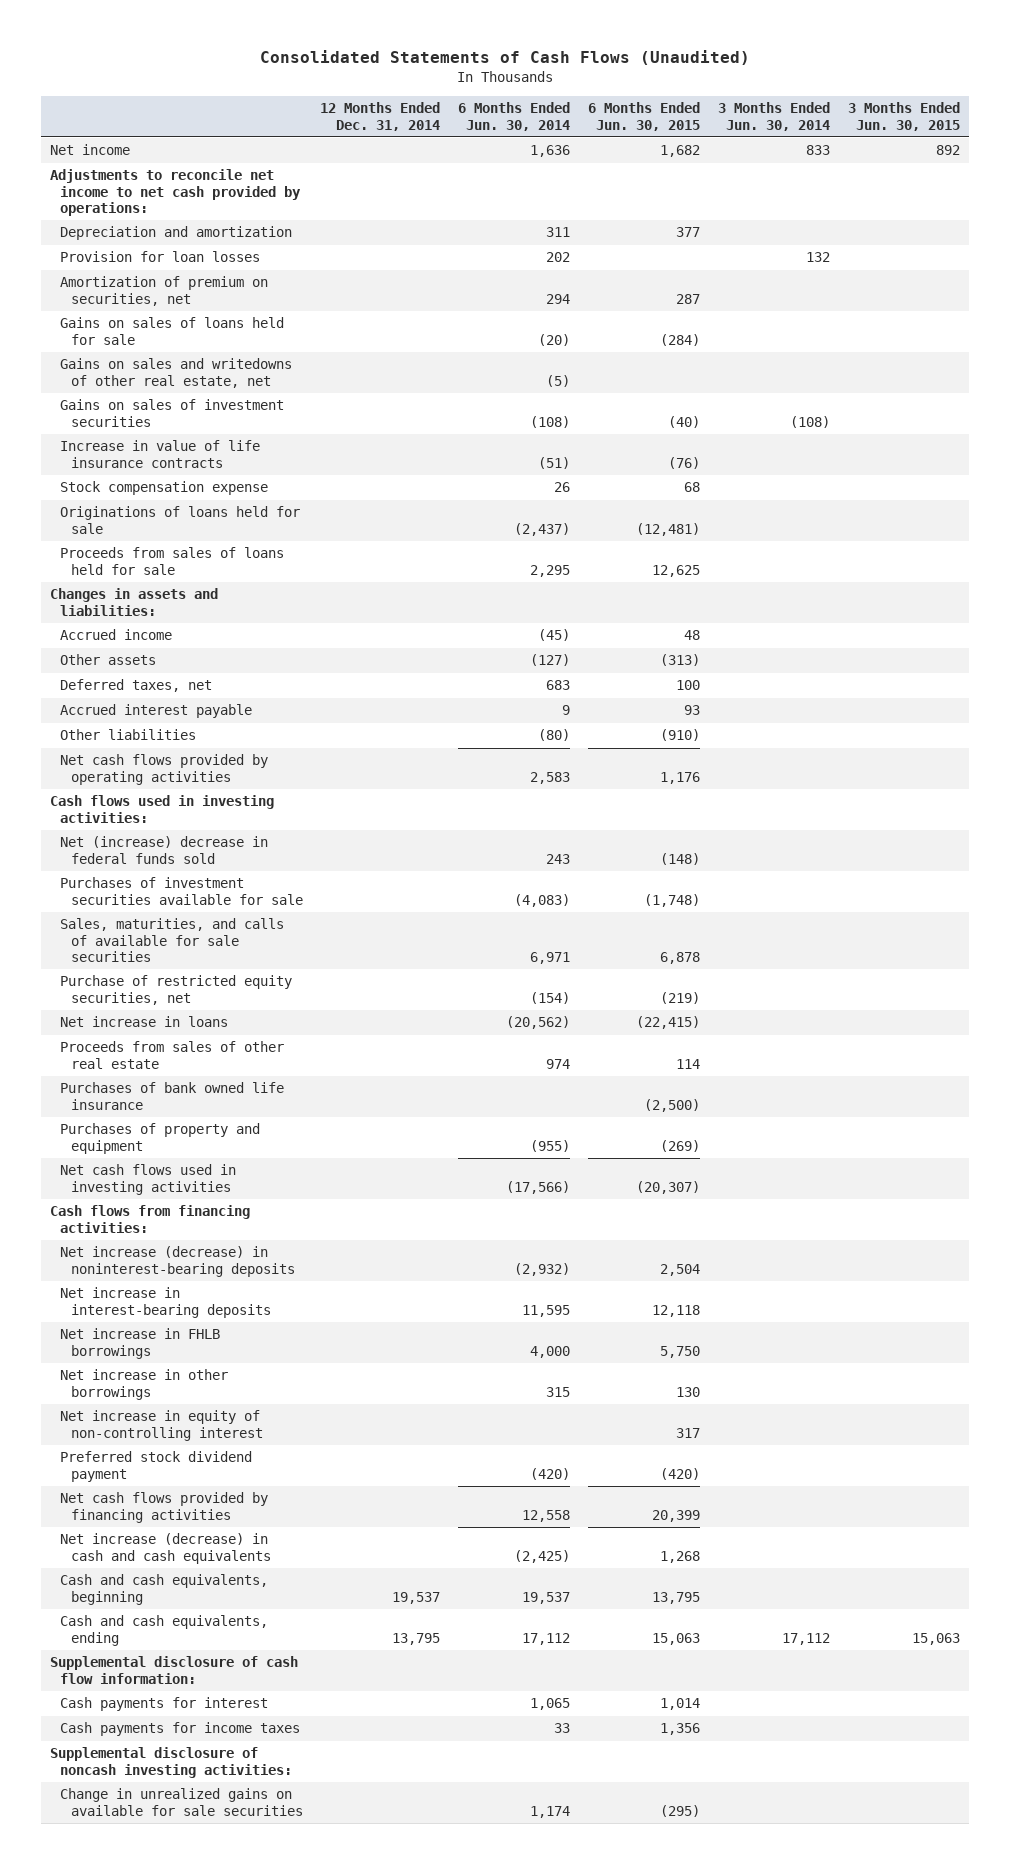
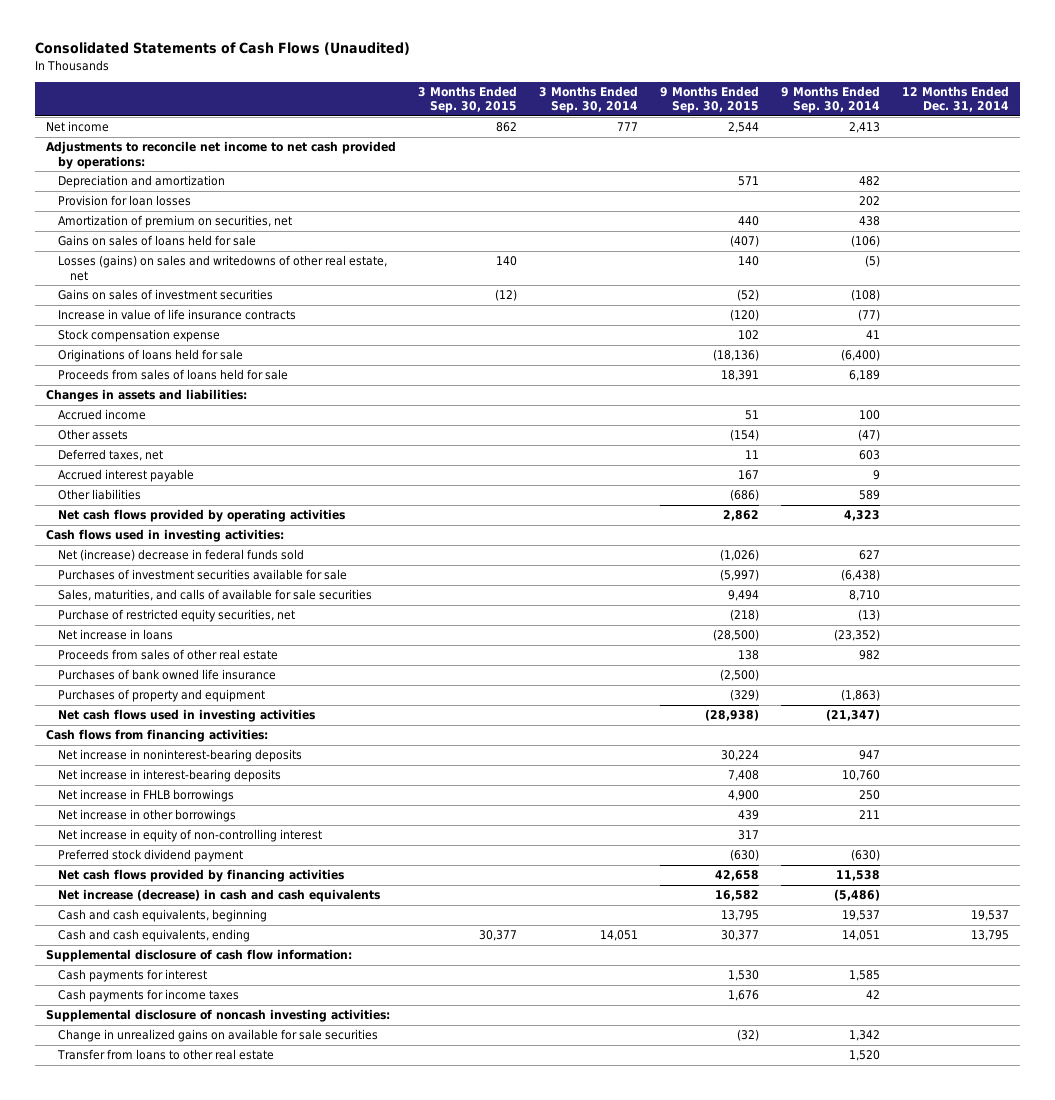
[458,102,571,131] 6 Months Ended Jun. 30, 2014 -> none
[588,102,701,131] 6 Months Ended Jun. 30, 2015 -> none
[718,102,831,131] 3 Months Ended Jun. 30, 2014 -> none
[848,102,961,131] 3 Months Ended Jun. 30, 2015 -> none
none -> [417,85,517,114] 3 Months Ended Sep. 30, 2015
none -> [538,85,638,114] 3 Months Ended Sep. 30, 2014
none -> [659,85,759,114] 9 Months Ended Sep. 30, 2015
none -> [780,85,880,114] 9 Months Ended Sep. 30, 2014
[60,358,293,388] Gains on sales and writedowns of other real estate, net -> [58,255,388,281] Losses (gains) on sales and writedowns of other real estate, net
[60,1246,295,1277] Net increase (decrease) in noninterest-bearing deposits -> [58,749,303,763] Net increase in noninterest-bearing deposits
none -> [57,1049,275,1061] Transfer from loans to other real estate

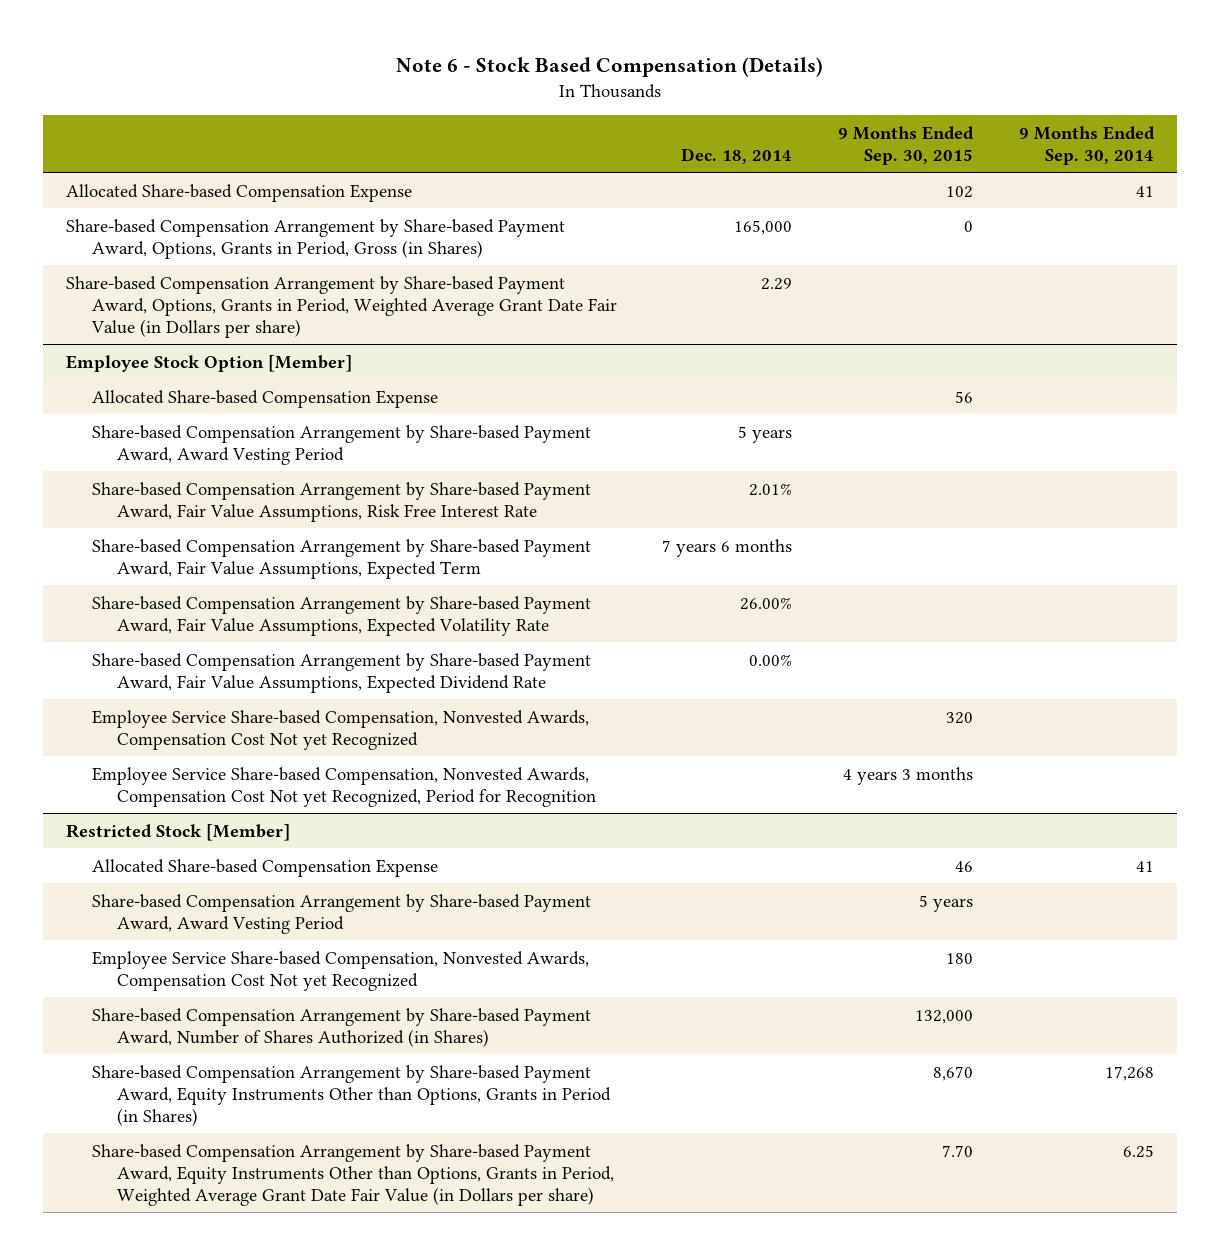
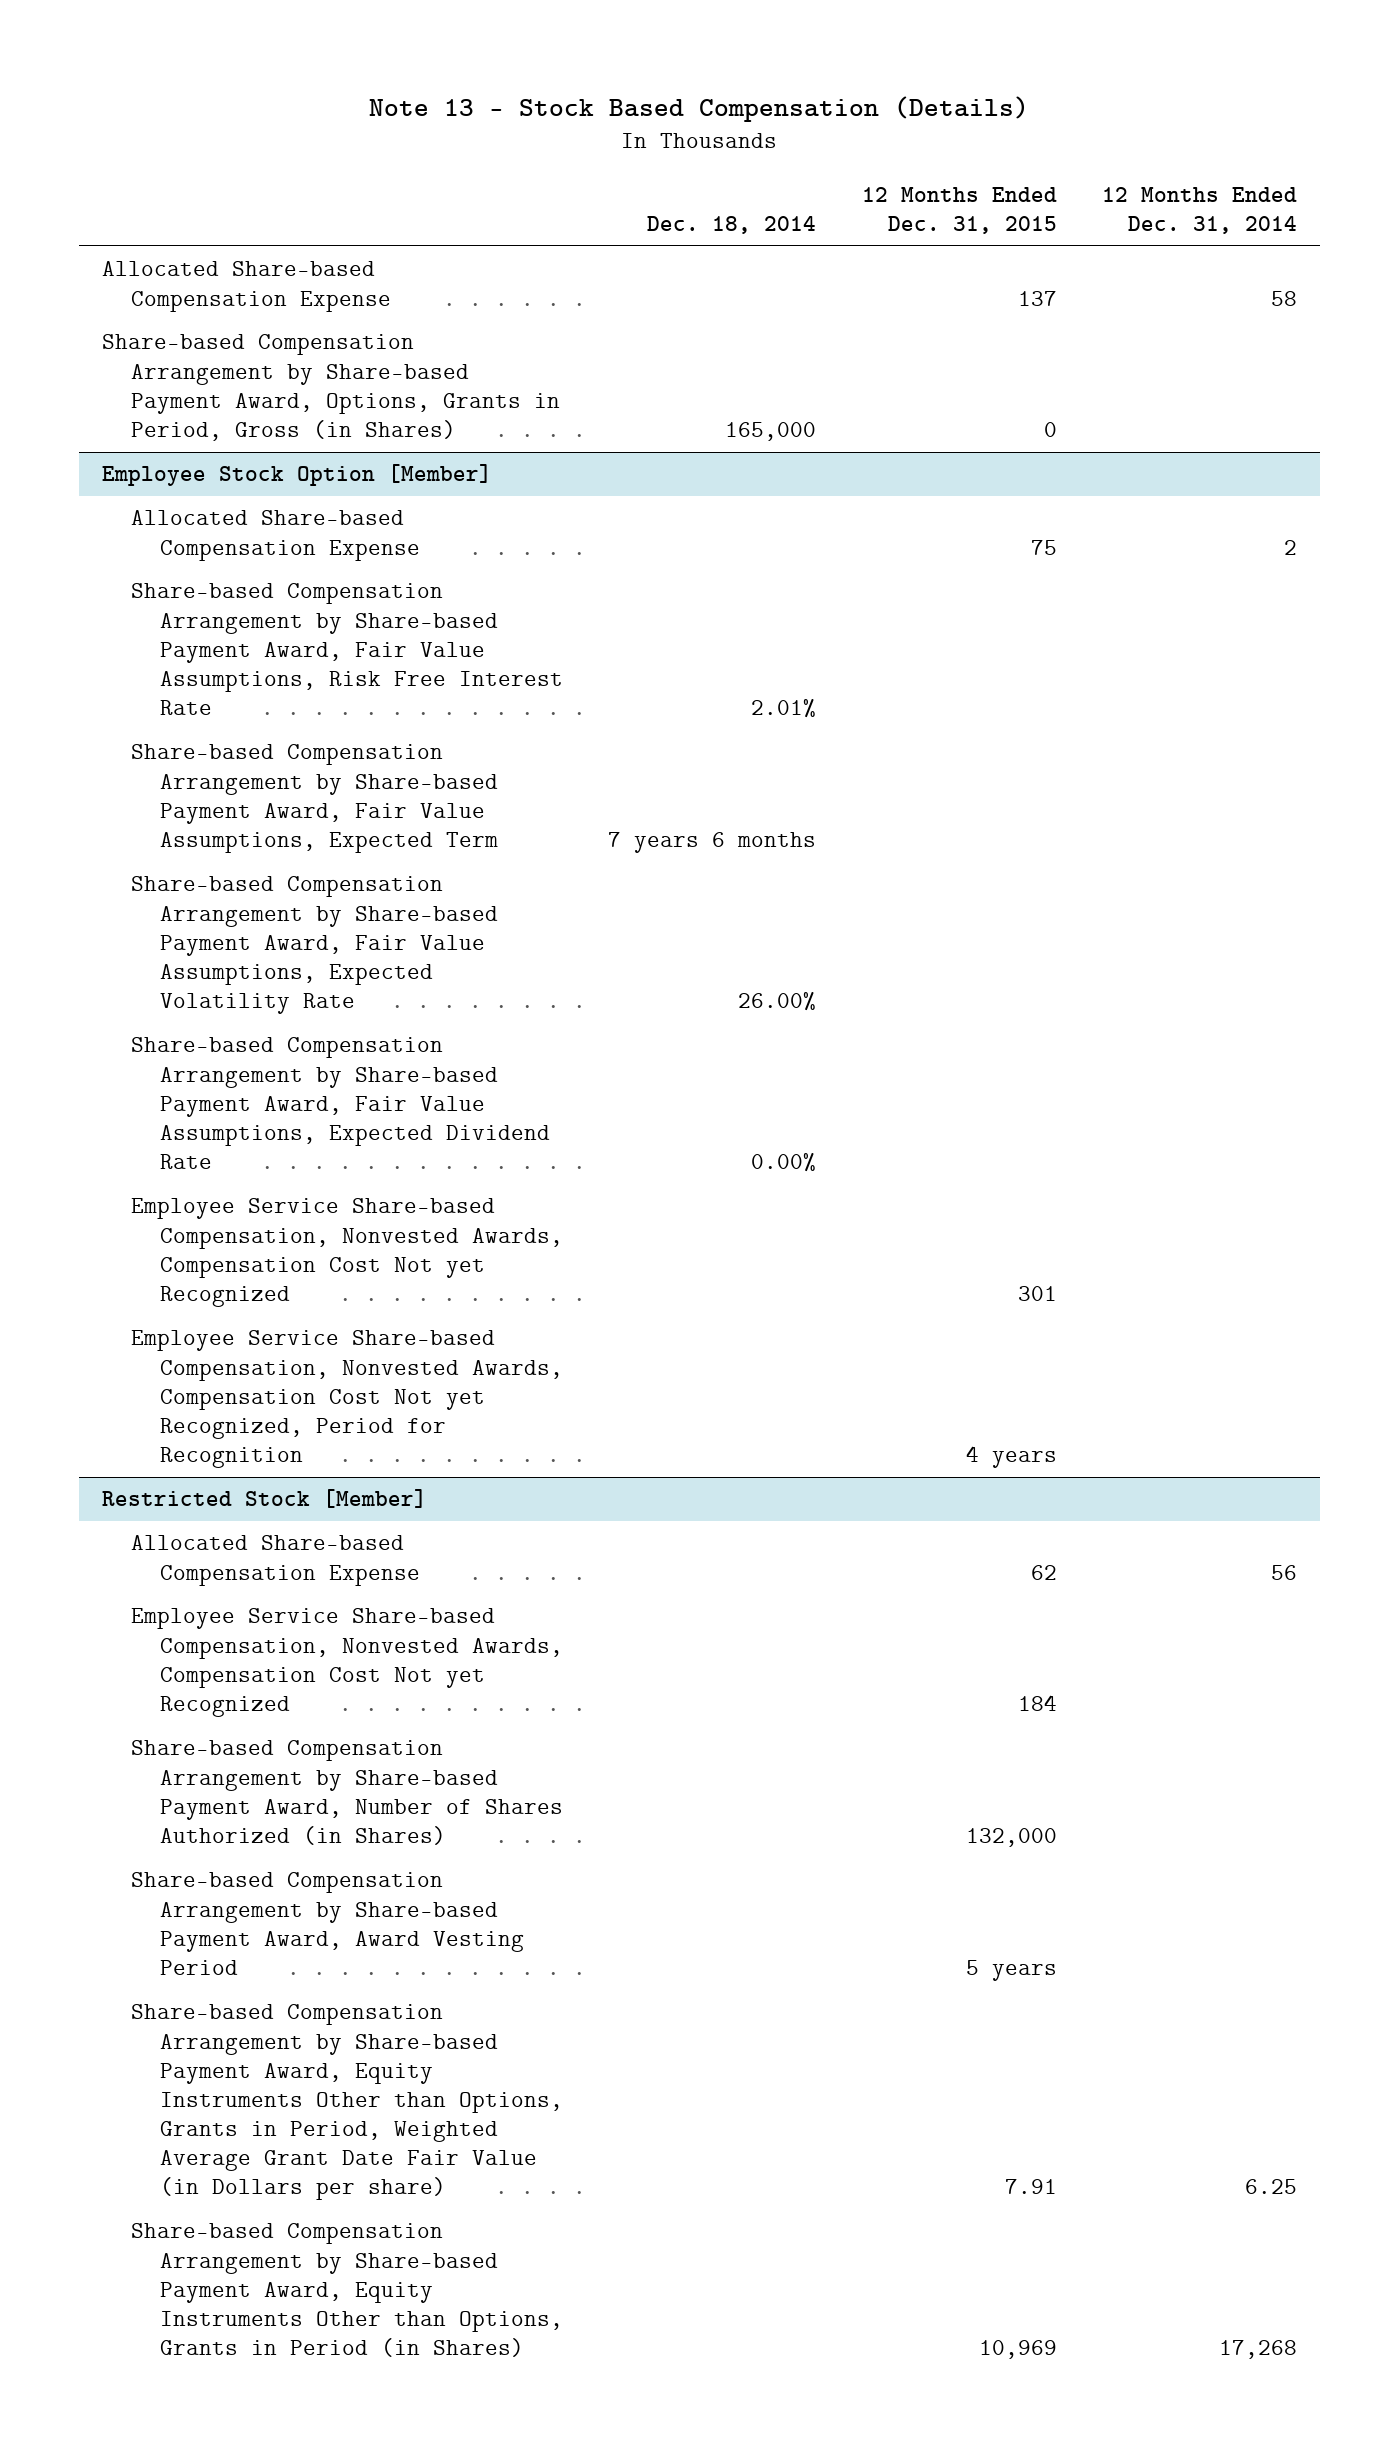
[396,56,824,77] Note 6 - Stock Based Compensation (Details) -> [369,96,1030,123] Note 13 - Stock Based Compensation (Details)
[838,125,975,165] 9 Months Ended Sep. 30, 2015 -> none
[1019,125,1156,165] 9 Months Ended Sep. 30, 2014 -> none
none -> [861,186,1057,234] 12 Months Ended Dec. 31, 2015
none -> [1102,186,1298,234] 12 Months Ended Dec. 31, 2014
[66,275,617,338] Share-based Compensation Arrangement by Share-based Payment Award, Options, Grants in Period, Weighted Average Grant Date Fair Value (in Dollars per share) -> none
[91,424,591,465] Share-based Compensation Arrangement by Share-based Payment Award, Award Vesting Period -> none
[91,893,591,934] Share-based Compensation Arrangement by Share-based Payment Award, Award Vesting Period -> [130,1872,524,1975] Share-based Compensation Arrangement by Share-based Payment Award, Award Vesting Period
[91,1064,612,1126] Share-based Compensation Arrangement by Share-based Payment Award, Equity Instruments Other than Options, Grants in Period (in Shares) -> [130,2223,563,2357] Share-based Compensation Arrangement by Share-based Payment Award, Equity Instruments Other than Options, Grants in Period (in Shares)

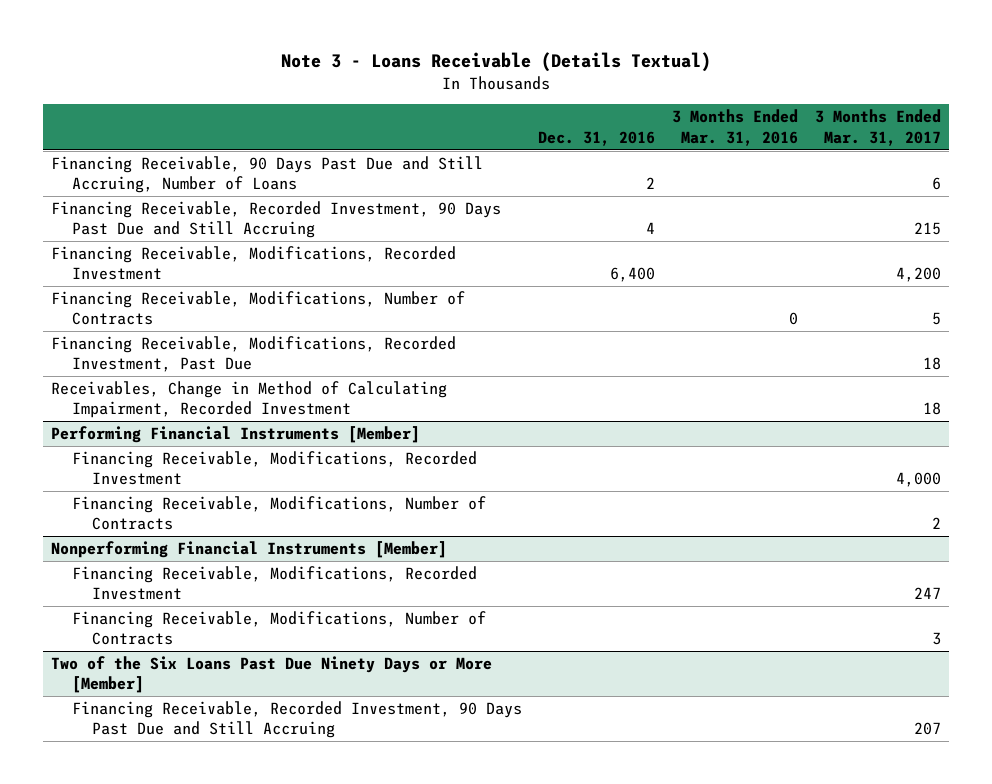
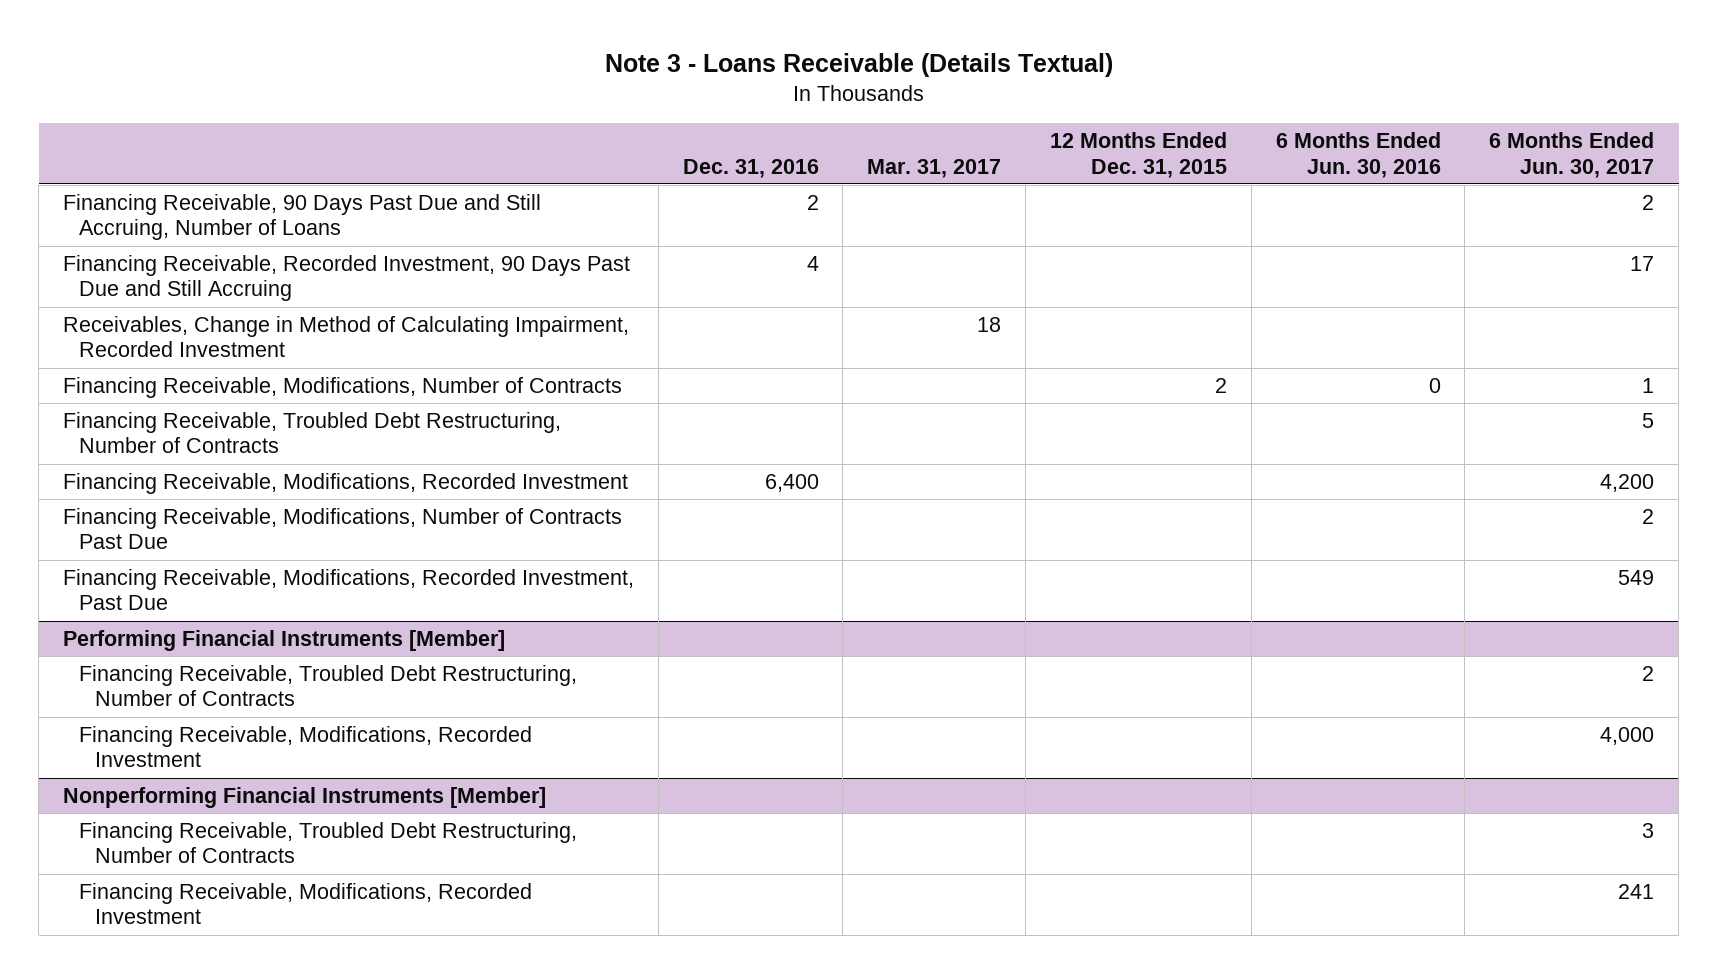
[672,109,799,146] 3 Months Ended Mar. 31, 2016 -> none
[814,109,941,146] 3 Months Ended Mar. 31, 2017 -> none
none -> [867,158,1002,178] Mar. 31, 2017
none -> [1049,132,1227,178] 12 Months Ended Dec. 31, 2015
none -> [1275,132,1441,178] 6 Months Ended Jun. 30, 2016
none -> [1489,132,1655,178] 6 Months Ended Jun. 30, 2017
[51,380,448,419] Receivables, Change in Method of Calculating Impairment, Recorded Investment -> [62,316,629,358] Receivables, Change in Method of Calculating Impairment, Recorded Investment
none -> [62,412,561,454] Financing Receivable, Troubled Debt Restructuring, Number of Contracts
[51,245,457,281] Financing Receivable, Modifications, Recorded Investment -> [62,473,628,495] Financing Receivable, Modifications, Recorded Investment
none -> [62,508,622,550] Financing Receivable, Modifications, Number of Contracts Past Due
none -> [78,665,577,707] Financing Receivable, Troubled Debt Restructuring, Number of Contracts
[71,495,486,531] Financing Receivable, Modifications, Number of Contracts -> none
none -> [78,822,577,864] Financing Receivable, Troubled Debt Restructuring, Number of Contracts
[71,610,486,646] Financing Receivable, Modifications, Number of Contracts -> none
[51,655,493,694] Two of the Six Loans Past Due Ninety Days or More [Member] -> none
[71,700,522,739] Financing Receivable, Recorded Investment, 90 Days Past Due and Still Accruing -> none

